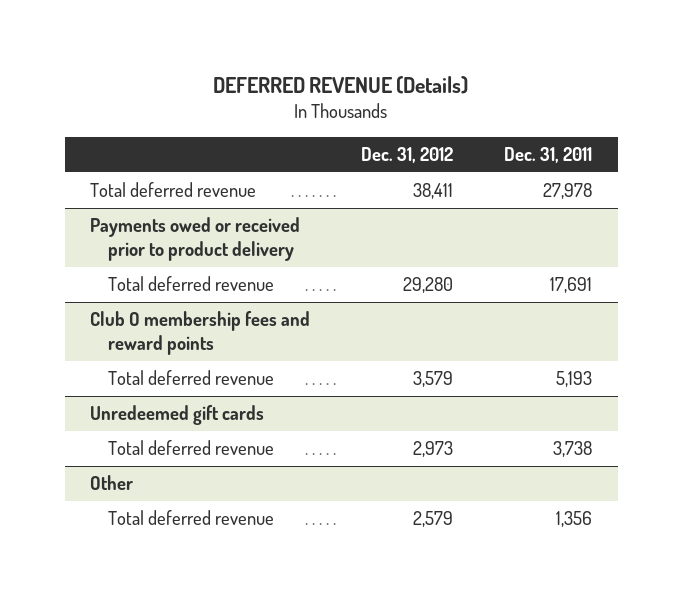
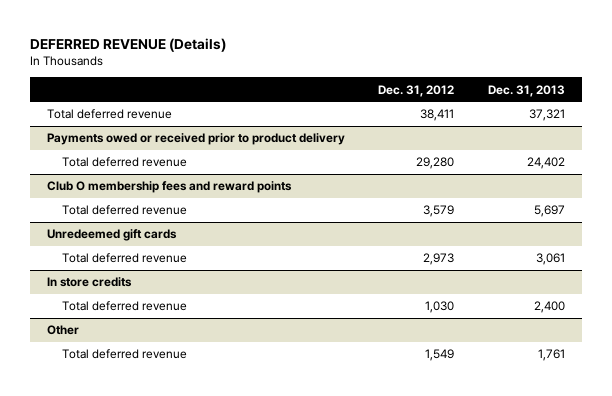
[504,147,593,164] Dec. 31, 2011 -> none
none -> [487,84,565,97] Dec. 31, 2013
none -> [46,277,132,288] In store credits
none -> [61,301,187,312] Total deferred revenue
[413,511,454,528] 2,579 -> [425,349,455,362] 1,549

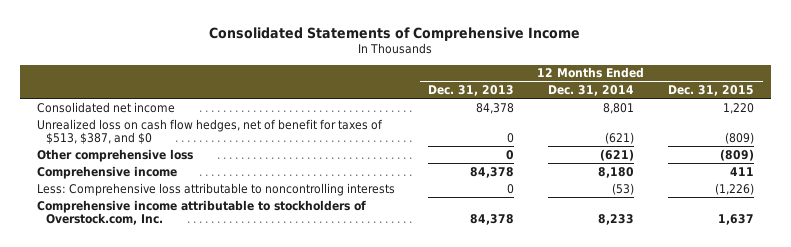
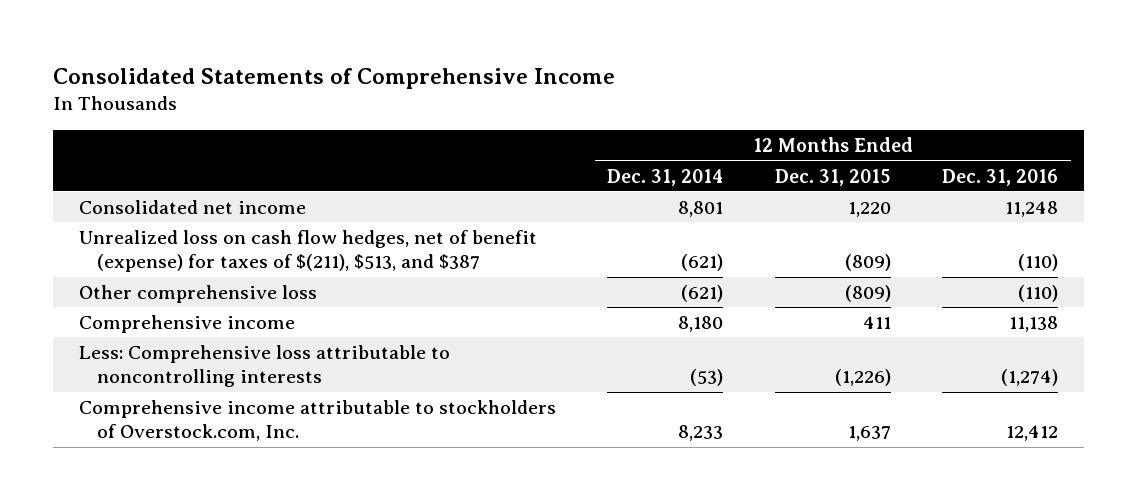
[428,85,515,97] Dec. 31, 2013 -> none
none -> [942,168,1059,186] Dec. 31, 2016
[36,118,383,144] Unrealized loss on cash flow hedges, net of benefit for taxes of $513, $387, and $0 -> [79,229,538,273] Unrealized loss on cash flow hedges, net of benefit (expense) for taxes of $(211), $513, and $387

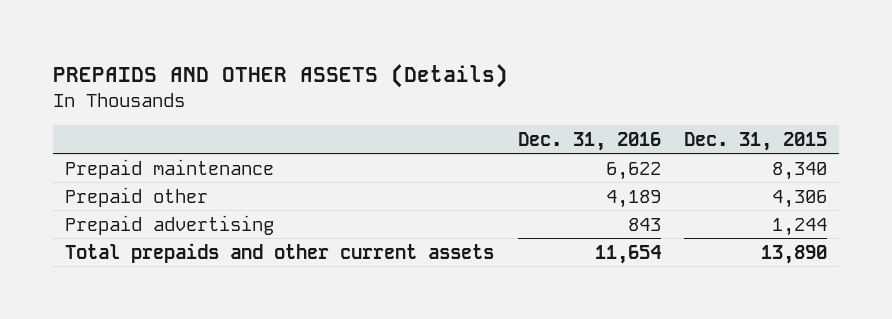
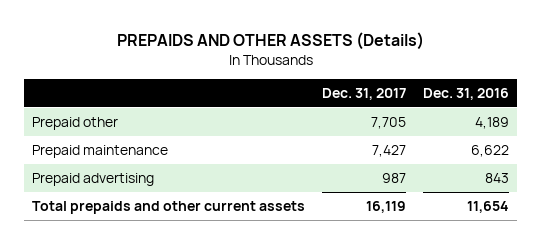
[684,131,828,151] Dec. 31, 2015 -> none
none -> [322,88,407,101] Dec. 31, 2017
[64,158,274,179] Prepaid maintenance -> [32,144,169,158] Prepaid maintenance

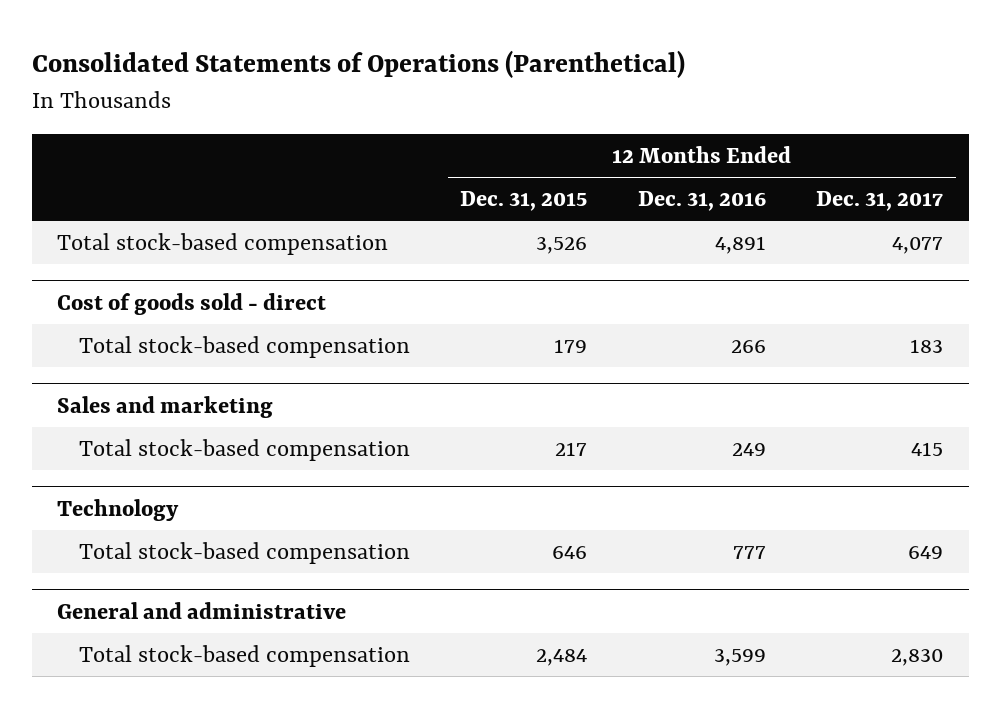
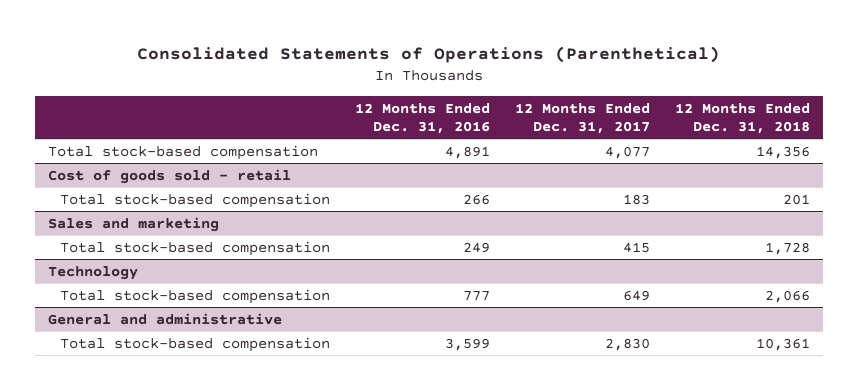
[460,191,588,212] Dec. 31, 2015 -> none
none -> [675,102,811,134] 12 Months Ended Dec. 31, 2018
[57,292,327,315] Cost of goods sold - direct -> [47,168,291,184] Cost of goods sold - retail

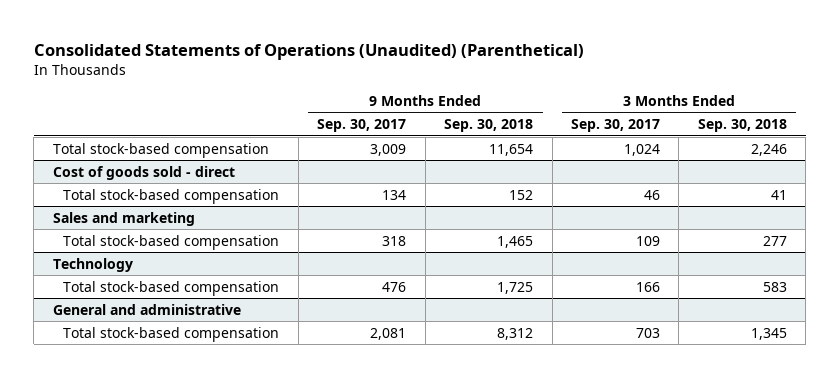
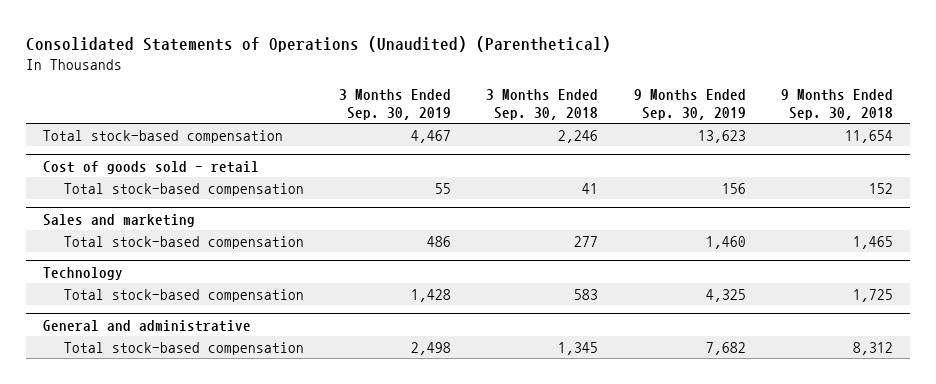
[317,119,407,133] Sep. 30, 2017 -> none
[570,119,660,133] Sep. 30, 2017 -> none
none -> [339,89,452,121] 3 Months Ended Sep. 30, 2019
none -> [633,89,746,121] 9 Months Ended Sep. 30, 2019
[52,165,235,180] Cost of goods sold - direct -> [43,160,260,174] Cost of goods sold - retail

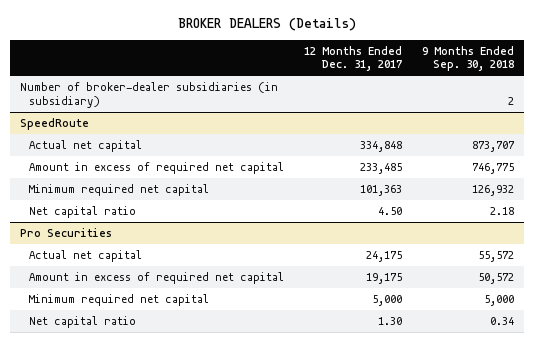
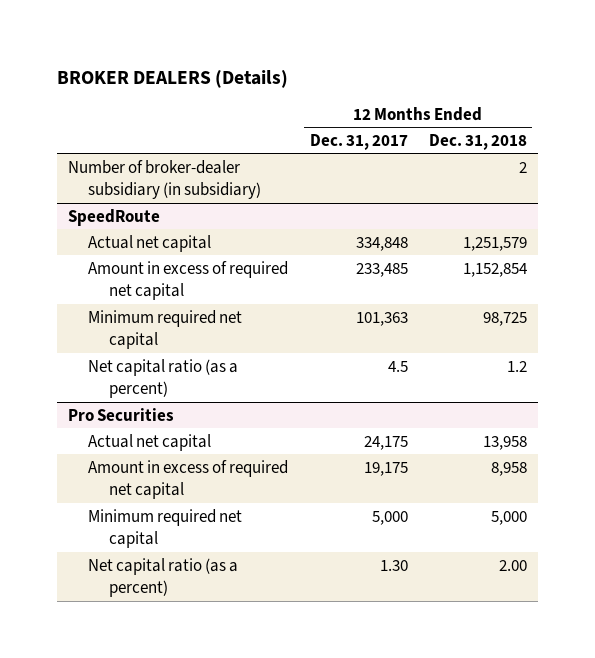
[422,45,515,72] 9 Months Ended Sep. 30, 2018 -> none
none -> [429,133,528,150] Dec. 31, 2018
[19,81,278,108] Number of broker-dealer subsidiaries (in subsidiary) -> [67,159,262,199] Number of broker-dealer subsidiary (in subsidiary)
[29,205,137,218] Net capital ratio -> [88,358,239,398] Net capital ratio (as a percent)
[378,206,403,215] 4.50 -> [387,360,408,372] 4.5
[29,315,137,328] Net capital ratio -> [88,557,239,597] Net capital ratio (as a percent)

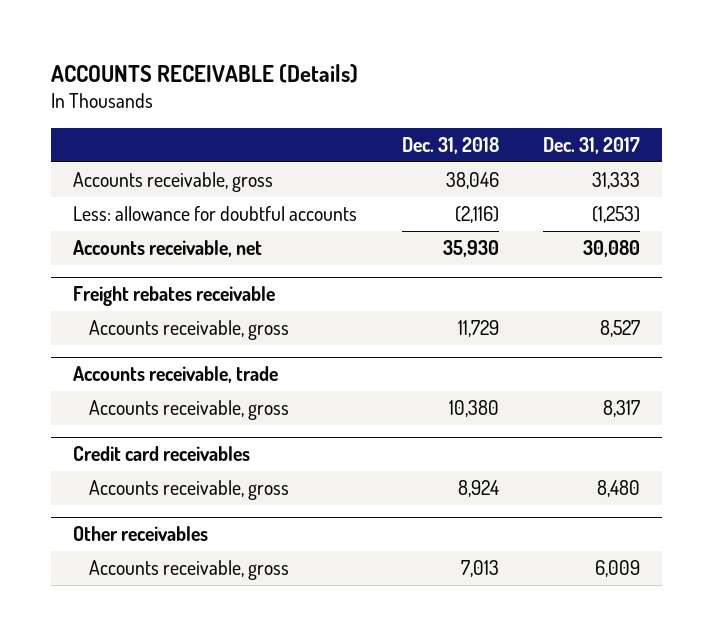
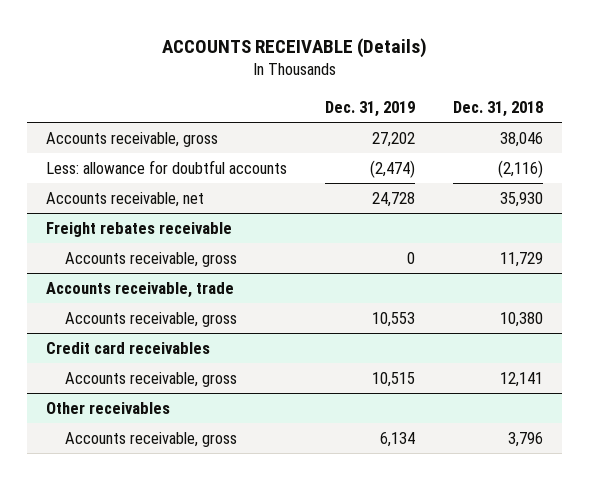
[542,136,640,154] Dec. 31, 2017 -> none
none -> [325,100,416,117] Dec. 31, 2019
[457,480,499,498] 8,924 -> [500,371,544,387] 12,141
[460,560,499,578] 7,013 -> [508,431,544,447] 3,796

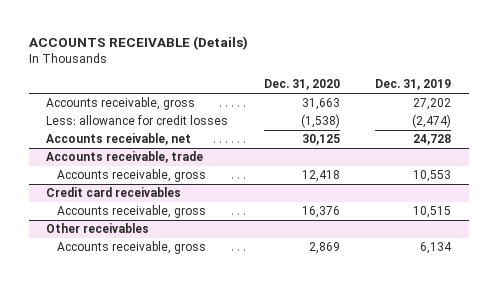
[453,100,544,117] Dec. 31, 2018 -> none
none -> [263,79,340,91] Dec. 31, 2020
[46,159,288,174] Less: allowance for doubtful accounts -> [46,115,229,126] Less: allowance for credit losses
[46,221,233,237] Freight rebates receivable -> none
[64,251,237,267] Accounts receivable, gross -> none

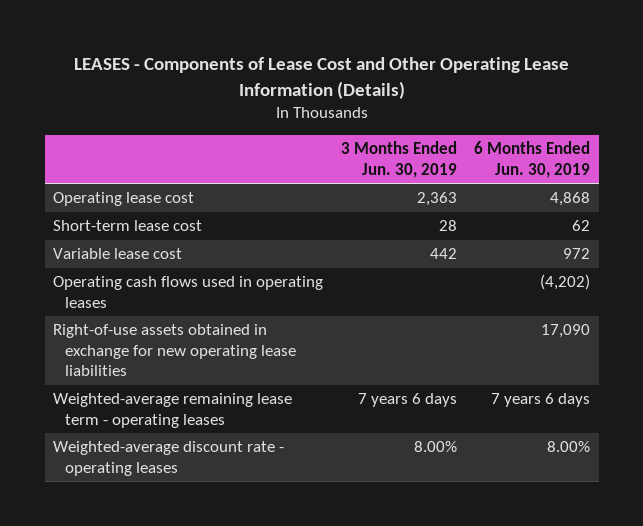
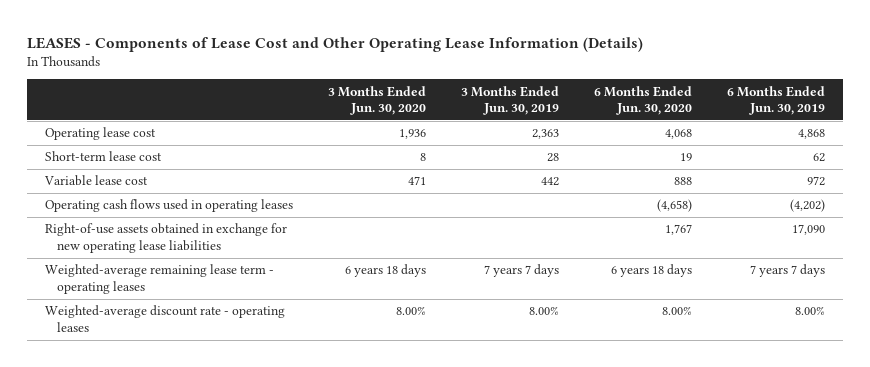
none -> [327,85,426,116] 3 Months Ended Jun. 30, 2020
none -> [594,85,693,116] 6 Months Ended Jun. 30, 2020
[357,393,457,408] 7 years 6 days -> [484,264,560,278] 7 years 7 days
[490,393,590,408] 7 years 6 days -> [750,264,826,278] 7 years 7 days

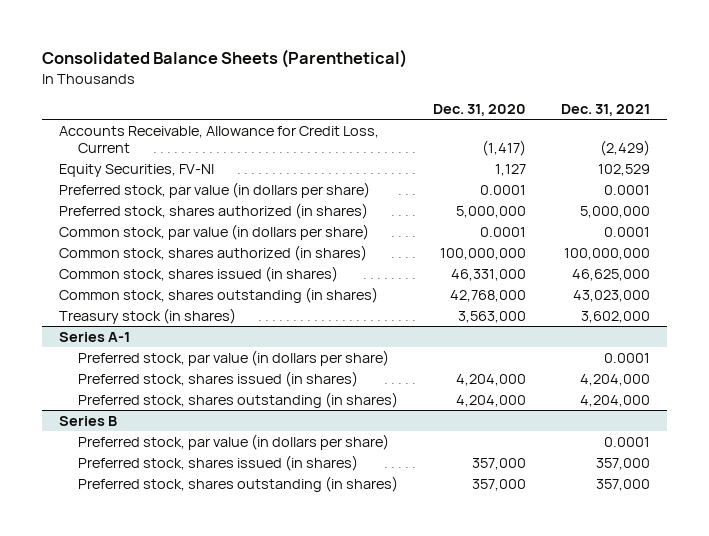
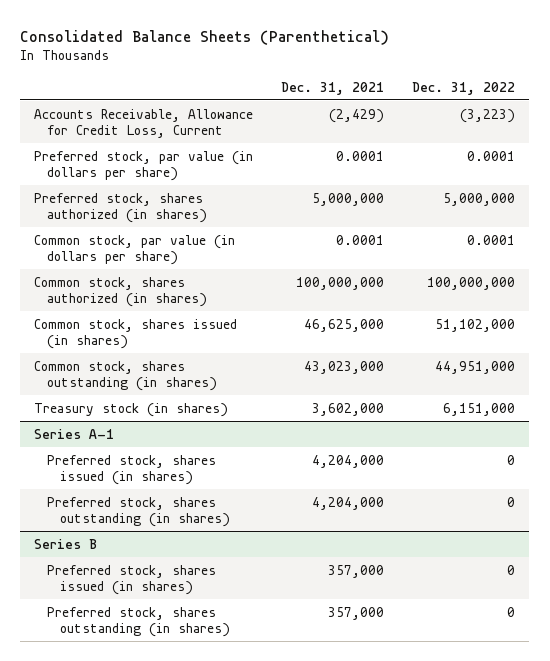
[433,103,527,116] Dec. 31, 2020 -> none
none -> [412,81,516,95] Dec. 31, 2022
[59,163,215,177] Equity Securities, FV-NI -> none
[78,349,390,366] Preferred stock, par value (in dollars per share) -> none
[78,433,390,450] Preferred stock, par value (in dollars per share) -> none

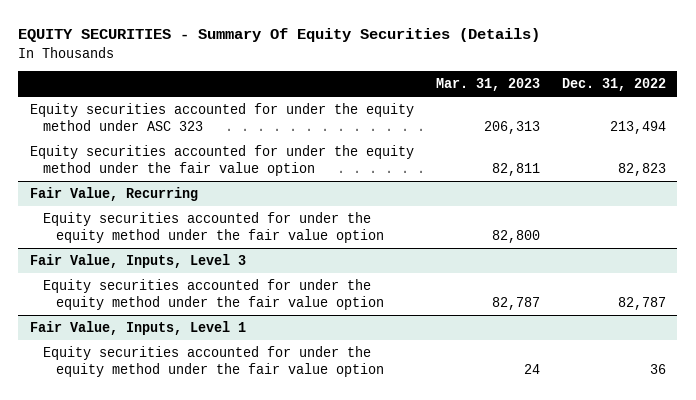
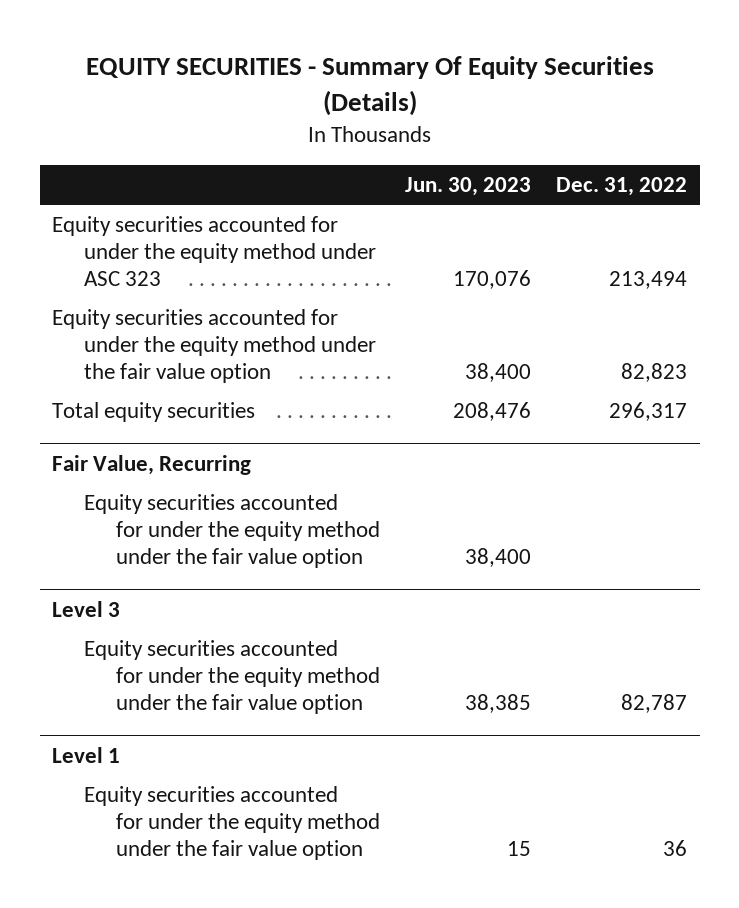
[435,78,540,92] Mar. 31, 2023 -> none
none -> [404,177,531,197] Jun. 30, 2023
none -> [52,401,256,422] Total equity securities
[29,254,246,269] Fair Value, Inputs, Level 3 -> [52,600,121,617] Level 3
[29,321,246,336] Fair Value, Inputs, Level 1 -> [52,746,121,763] Level 1

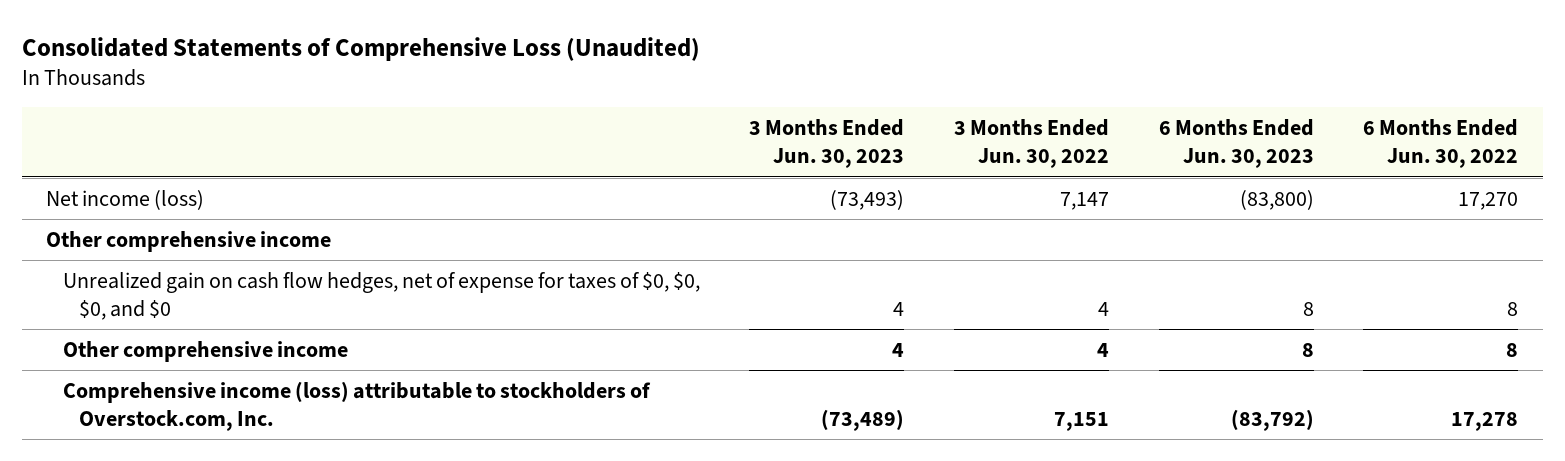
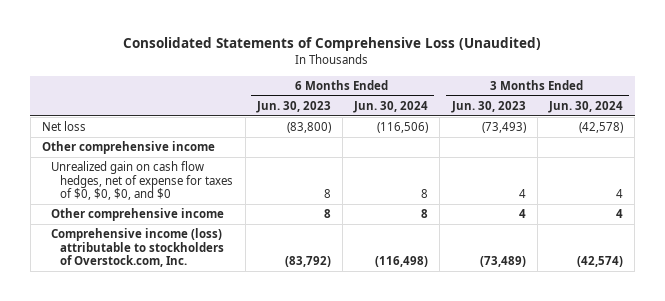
[953,118,1109,169] 3 Months Ended Jun. 30, 2022 -> none
[1363,118,1519,169] 6 Months Ended Jun. 30, 2022 -> none
none -> [353,101,429,114] Jun. 30, 2024
none -> [547,101,623,114] Jun. 30, 2024
[46,189,205,210] Net income (loss) -> [41,121,86,132] Net loss

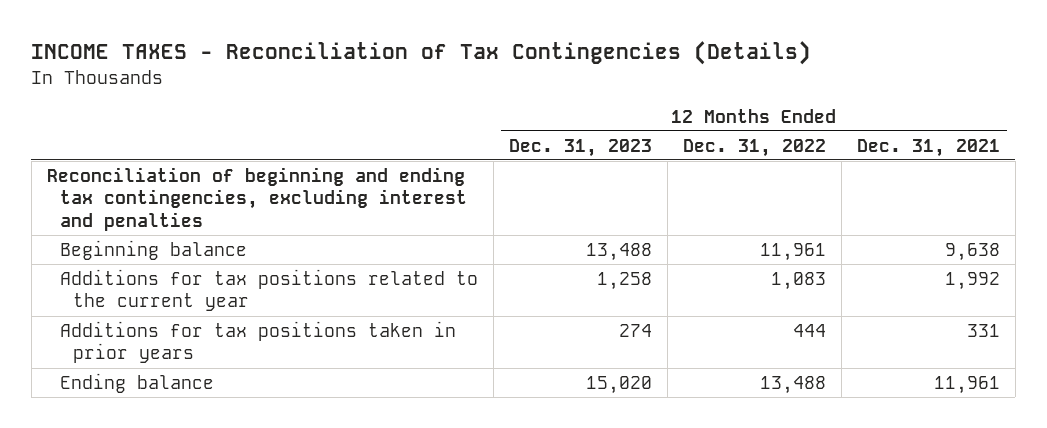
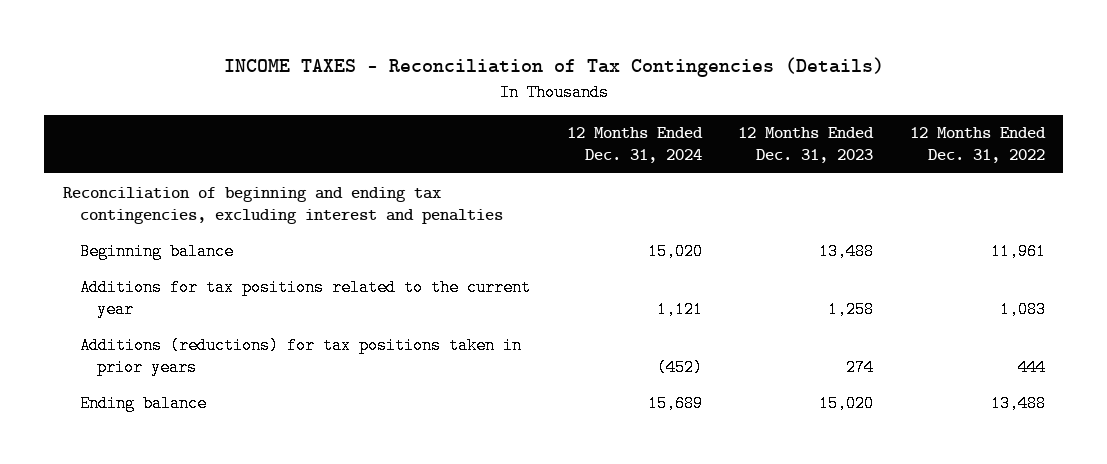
[856,138,1000,157] Dec. 31, 2021 -> none
none -> [566,127,703,164] 12 Months Ended Dec. 31, 2024
[59,320,456,364] Additions for tax positions taken in prior years -> [79,336,522,376] Additions (reductions) for tax positions taken in prior years

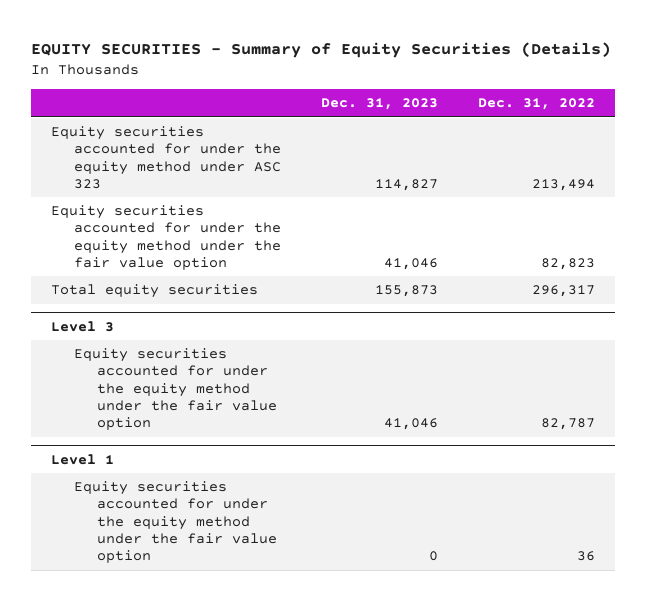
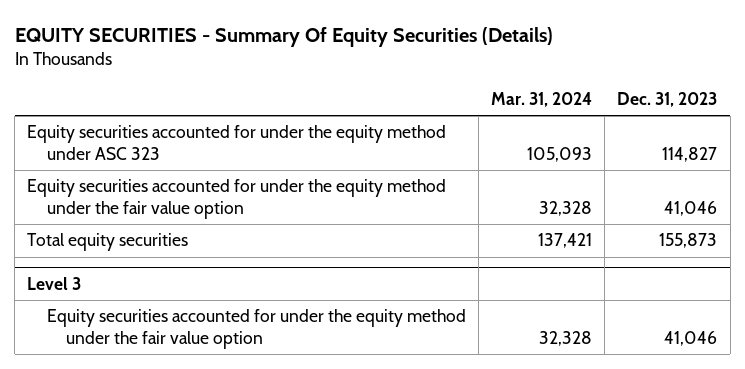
[30,41,611,58] EQUITY SECURITIES - Summary of Equity Securities (Details) -> [14,26,553,47] EQUITY SECURITIES - Summary Of Equity Securities (Details)
[478,98,596,111] Dec. 31, 2022 -> none
none -> [490,92,592,108] Mar. 31, 2024
[50,453,114,465] Level 1 -> none
[74,481,278,564] Equity securities accounted for under the equity method under the fair value option -> none

